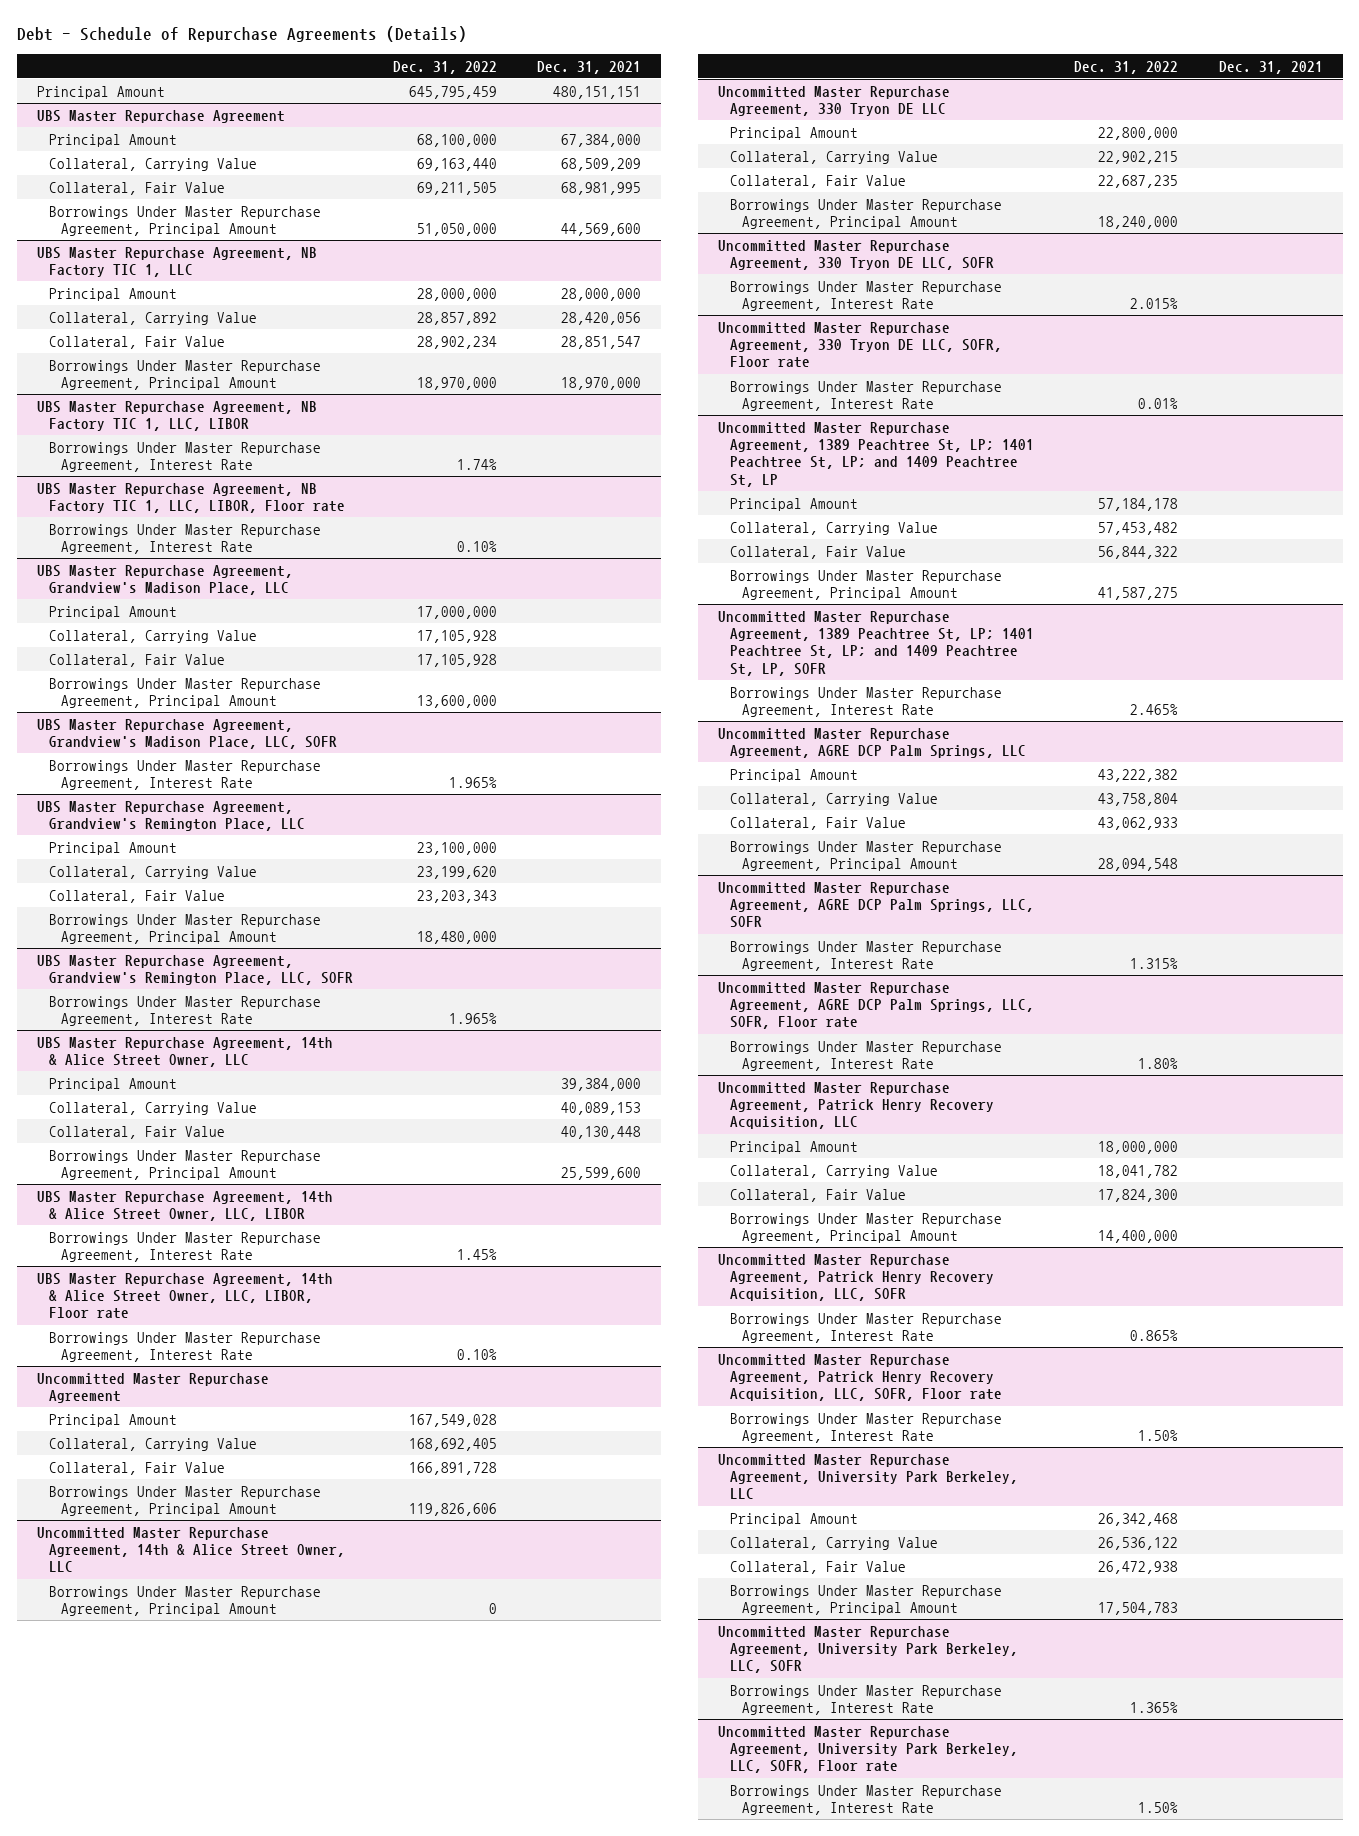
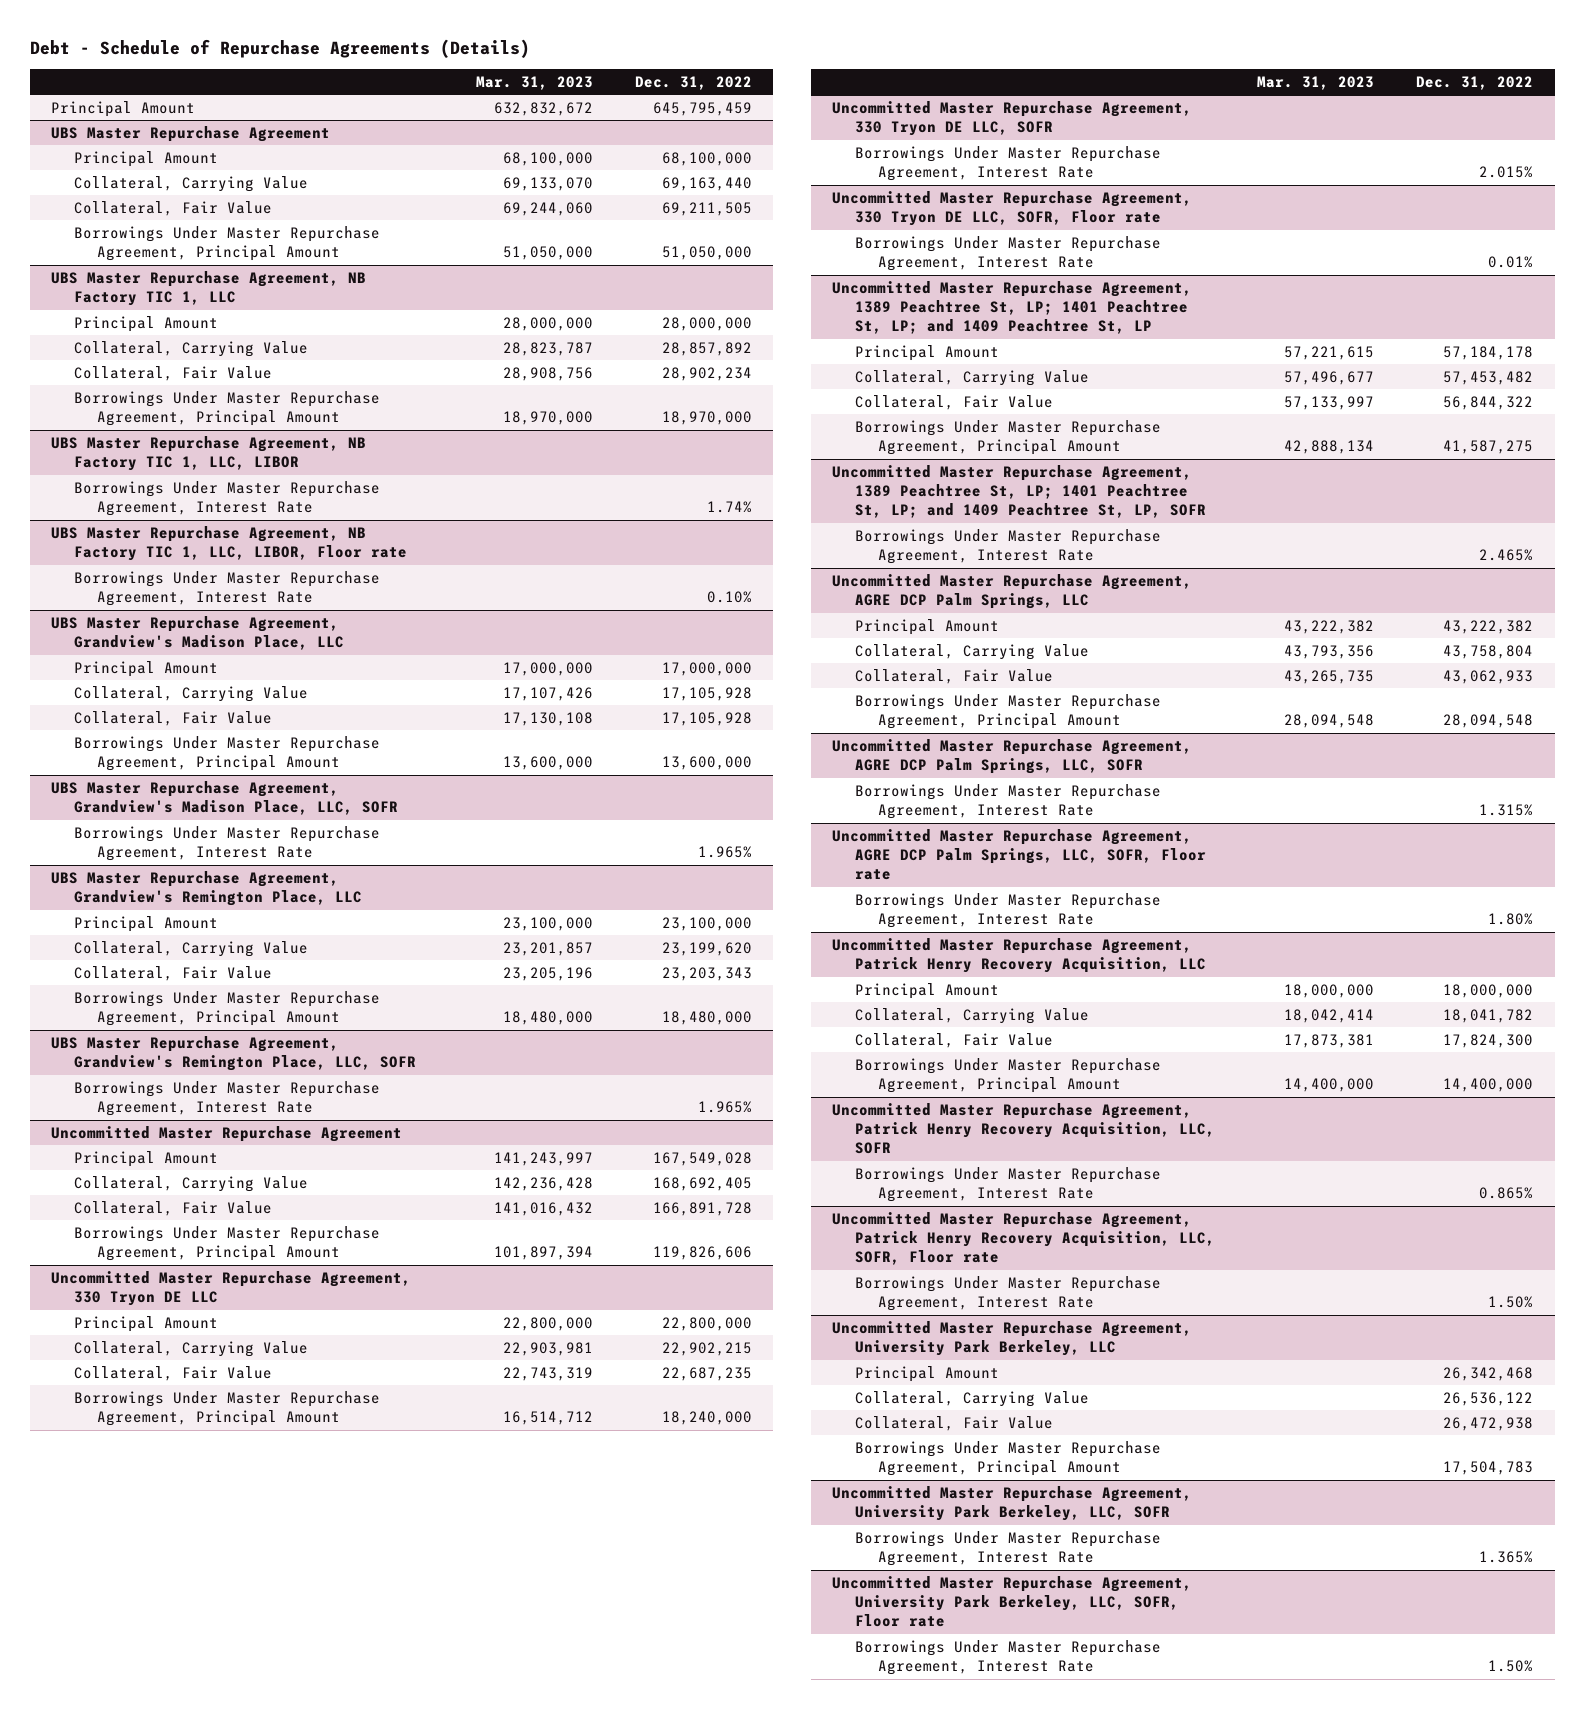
[537,60,642,74] Dec. 31, 2021 -> none
none -> [476,76,594,91] Mar. 31, 2023
[36,1036,333,1068] UBS Master Repurchase Agreement, 14th & Alice Street Owner, LLC -> none
[48,1077,177,1091] Principal Amount -> none
[48,1101,257,1115] Collateral, Carrying Value -> none
[48,1125,225,1139] Collateral, Fair Value -> none
[48,1149,321,1181] Borrowings Under Master Repurchase Agreement, Principal Amount -> none
[36,1190,333,1222] UBS Master Repurchase Agreement, 14th & Alice Street Owner, LLC, LIBOR -> none
[48,1231,321,1263] Borrowings Under Master Repurchase Agreement, Interest Rate -> none
[36,1272,333,1320] UBS Master Repurchase Agreement, 14th & Alice Street Owner, LLC, LIBOR, Floor rate -> none
[48,1331,321,1363] Borrowings Under Master Repurchase Agreement, Interest Rate -> none
[36,1526,345,1573] Uncommitted Master Repurchase Agreement, 14th & Alice Street Owner, LLC -> none
[48,1585,321,1617] Borrowings Under Master Repurchase Agreement, Principal Amount -> none

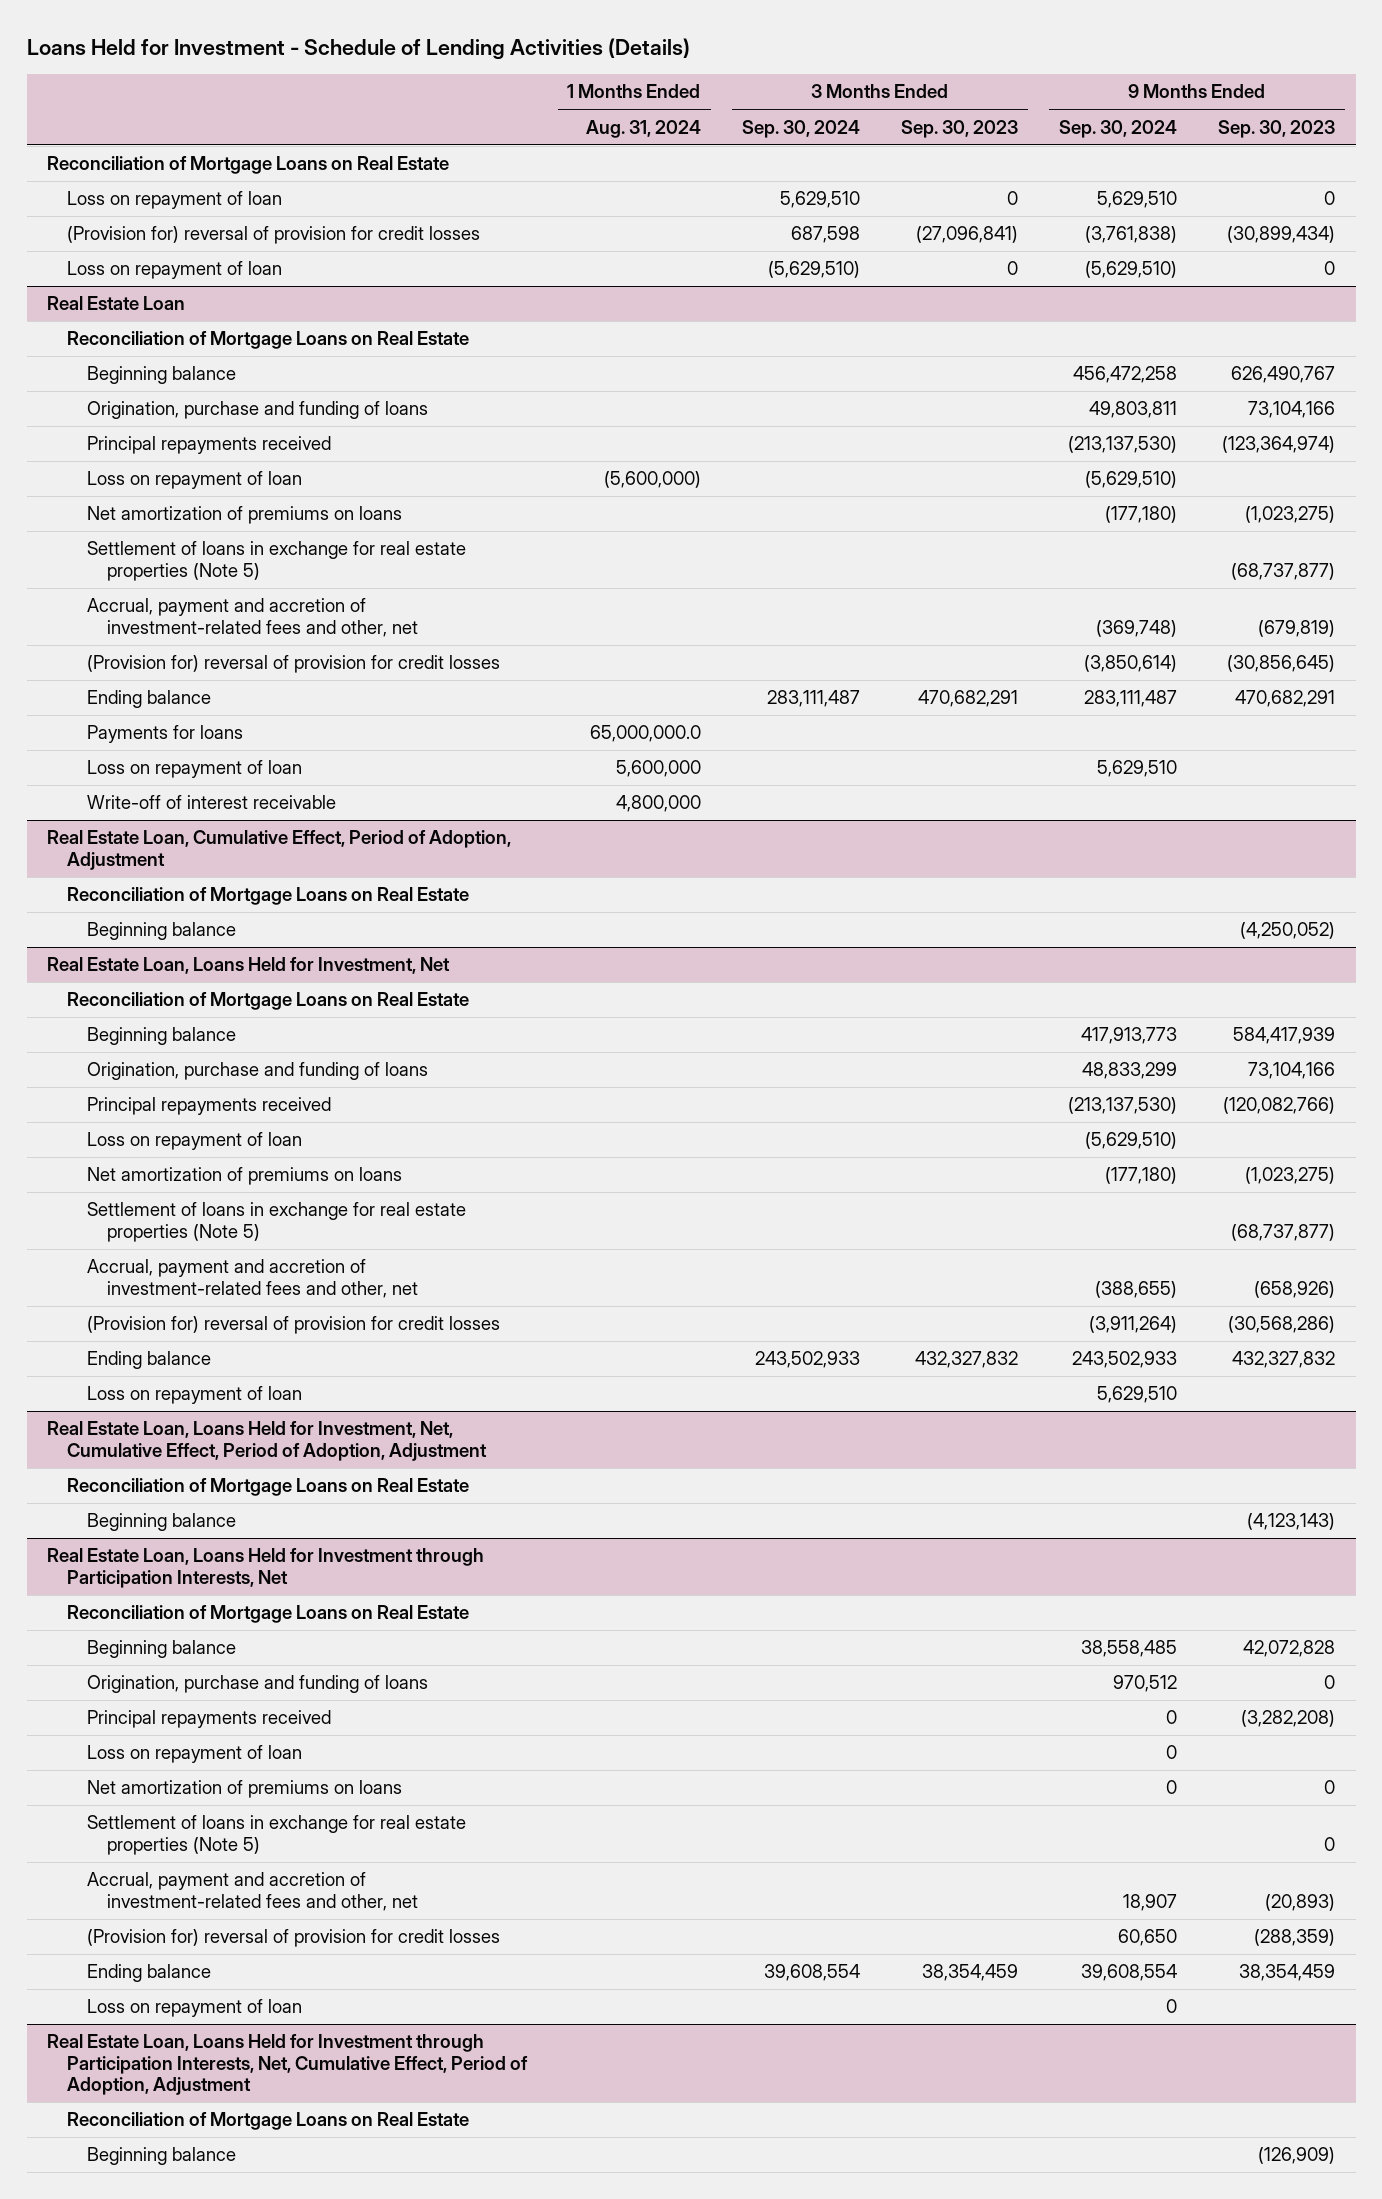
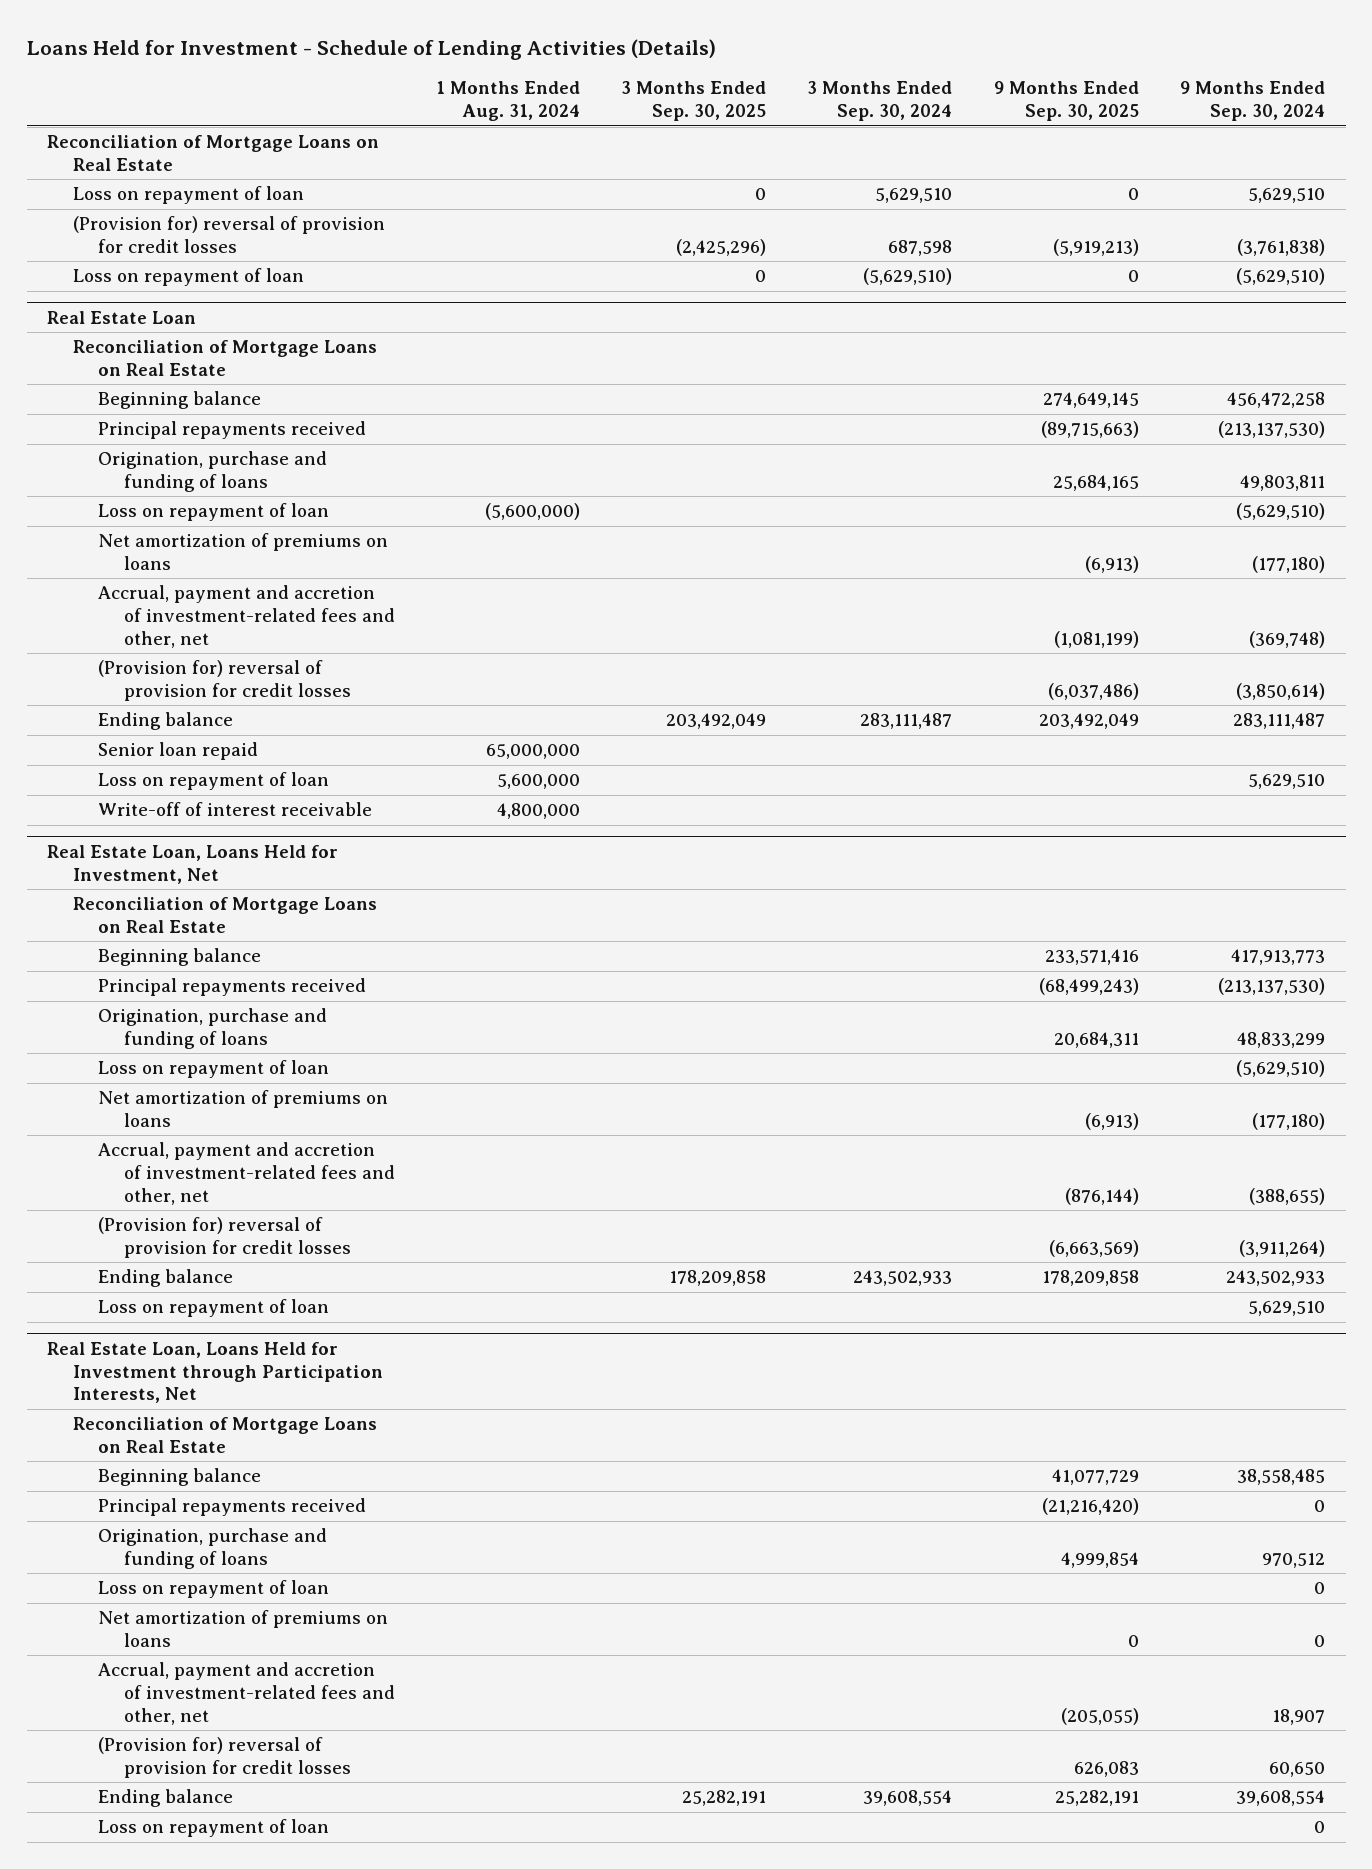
[901,119,1019,138] Sep. 30, 2023 -> none
[1218,119,1336,138] Sep. 30, 2023 -> none
none -> [621,81,767,122] 3 Months Ended Sep. 30, 2025
none -> [993,81,1139,122] 9 Months Ended Sep. 30, 2025
[86,401,428,420] Origination, purchase and funding of loans -> [98,451,328,493] Origination, purchase and funding of loans
[86,541,466,581] Settlement of loans in exchange for real estate properties (Note 5) -> none
[86,725,243,744] Payments for loans -> none
none -> [98,742,259,761] Senior loan repaid
[47,830,512,870] Real Estate Loan, Cumulative Effect, Period of Adoption, Adjustment -> none
[66,887,469,906] Reconciliation of Mortgage Loans on Real Estate -> none
[86,922,236,941] Beginning balance -> none
[86,1062,428,1081] Origination, purchase and funding of loans -> [98,1008,328,1050] Origination, purchase and funding of loans
[86,1202,466,1242] Settlement of loans in exchange for real estate properties (Note 5) -> none
[47,1421,487,1461] Real Estate Loan, Loans Held for Investment, Net, Cumulative Effect, Period of Adoption, Adjustment -> none
[66,1478,469,1497] Reconciliation of Mortgage Loans on Real Estate -> none
[86,1513,236,1532] Beginning balance -> none
[86,1675,428,1694] Origination, purchase and funding of loans -> [98,1528,328,1570] Origination, purchase and funding of loans
[86,1815,466,1855] Settlement of loans in exchange for real estate properties (Note 5) -> none
[47,2034,528,2096] Real Estate Loan, Loans Held for Investment through Participation Interests, Net, Cumulative Effect, Period of Adoption, Adjustment -> none
[66,2112,469,2131] Reconciliation of Mortgage Loans on Real Estate -> none
[86,2147,236,2166] Beginning balance -> none

